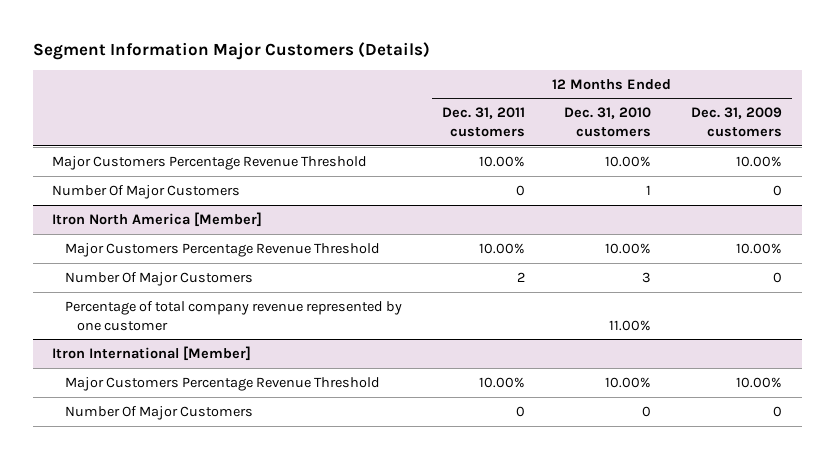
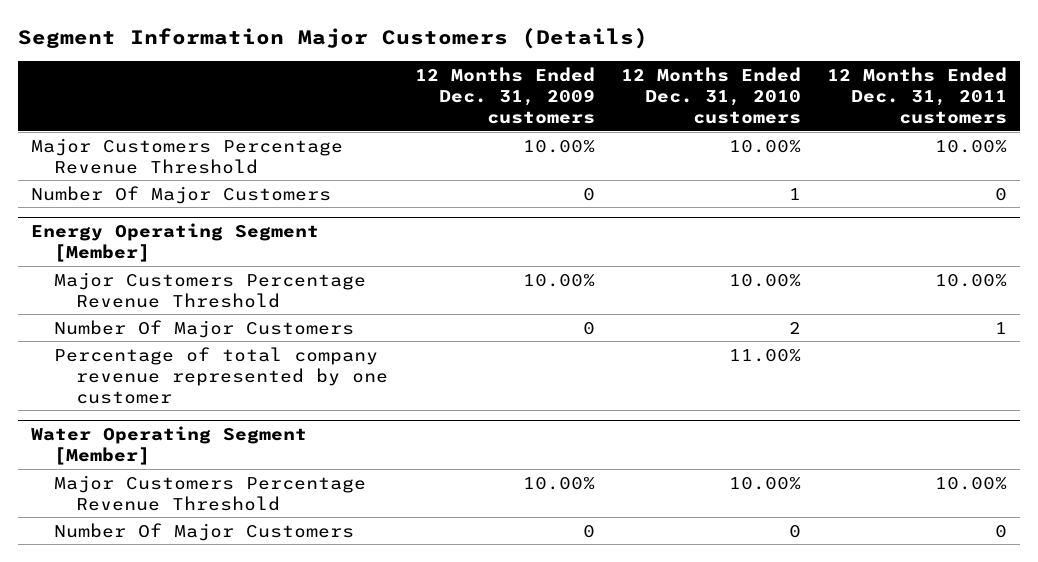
[52,211,263,227] Itron North America [Member] -> none
none -> [31,223,320,263] Energy Operating Segment [Member]
[516,271,525,282] 2 -> [995,321,1008,334] 1
[642,271,652,283] 3 -> [788,321,801,334] 2
[52,345,252,361] Itron International [Member] -> none
none -> [31,426,308,466] Water Operating Segment [Member]

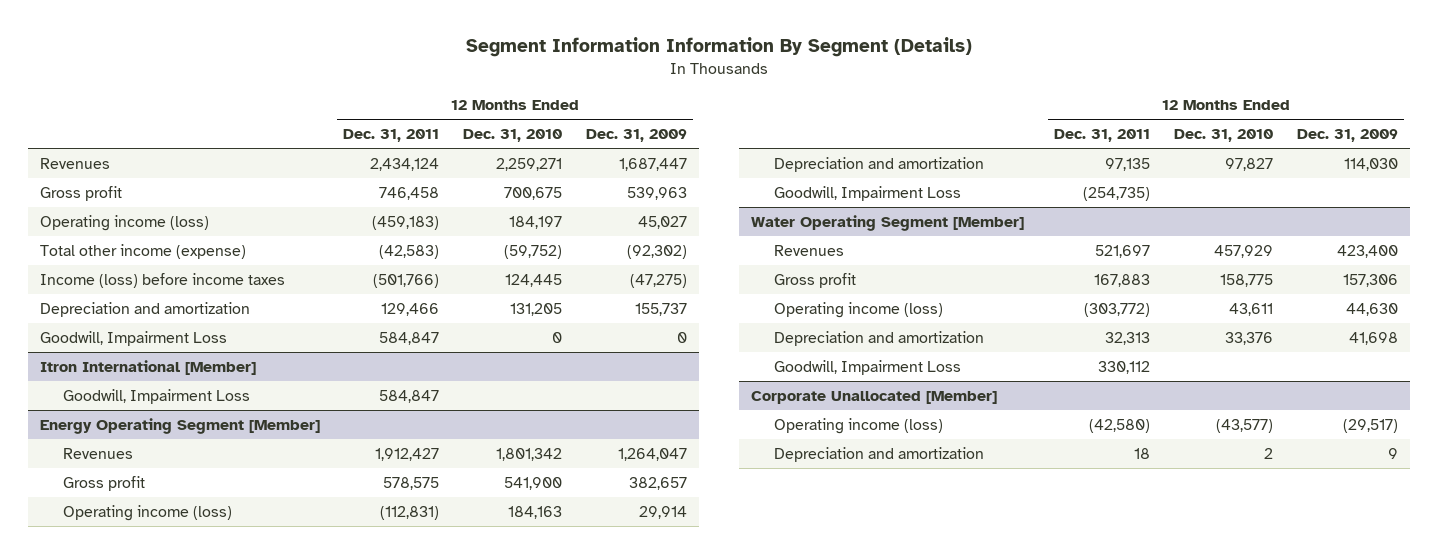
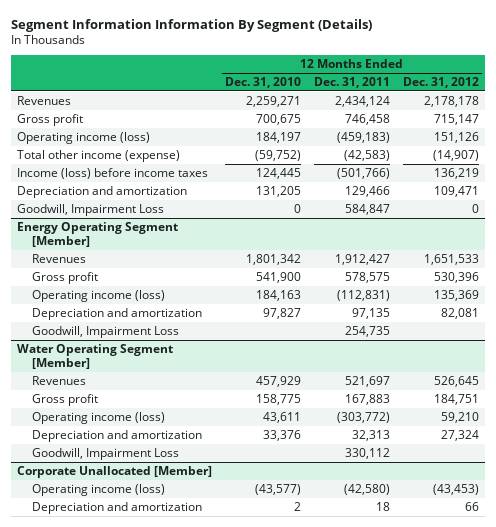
[586,129,688,143] Dec. 31, 2009 -> none
none -> [402,77,479,89] Dec. 31, 2012
[39,360,256,376] Itron International [Member] -> none
[62,389,250,405] Goodwill, Impairment Loss -> none
[1083,187,1151,202] (254,735) -> [344,325,390,337] 254,735

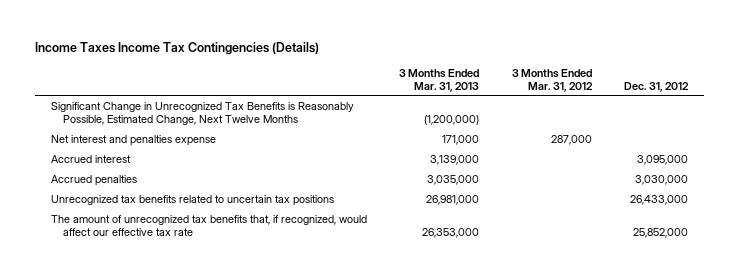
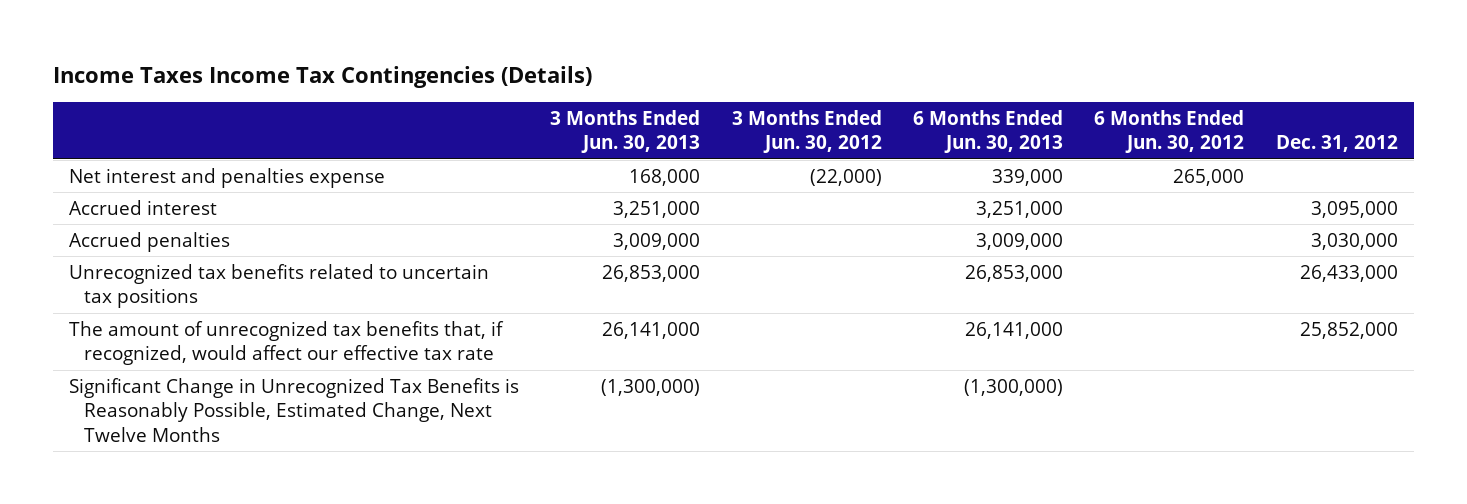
[399,68,480,92] 3 Months Ended Mar. 31, 2013 -> none
[511,68,593,92] 3 Months Ended Mar. 31, 2012 -> none
none -> [550,109,701,154] 3 Months Ended Jun. 30, 2013
none -> [731,109,882,154] 3 Months Ended Jun. 30, 2012
none -> [913,109,1064,154] 6 Months Ended Jun. 30, 2013
none -> [1094,109,1245,154] 6 Months Ended Jun. 30, 2012
[50,101,354,125] Significant Change in Unrecognized Tax Benefits is Reasonably Possible, Estimated Change, Next Twelve Months -> [68,377,519,442] Significant Change in Unrecognized Tax Benefits is Reasonably Possible, Estimated Change, Next Twelve Months

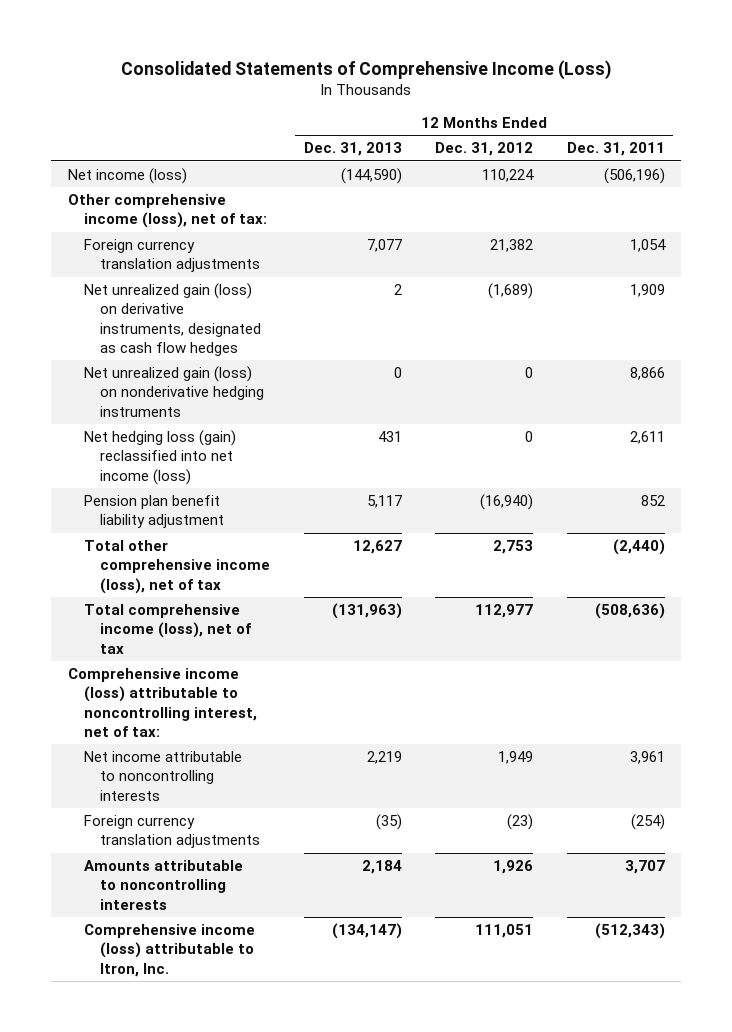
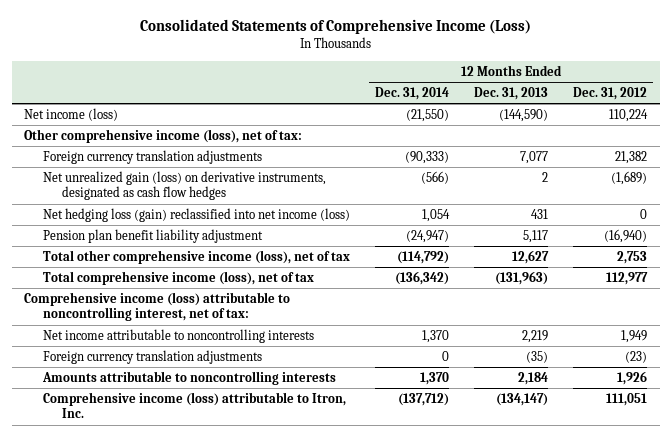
[566,142,665,157] Dec. 31, 2011 -> none
none -> [375,87,450,101] Dec. 31, 2014
[84,365,265,417] Net unrealized gain (loss) on nonderivative hedging instruments -> none

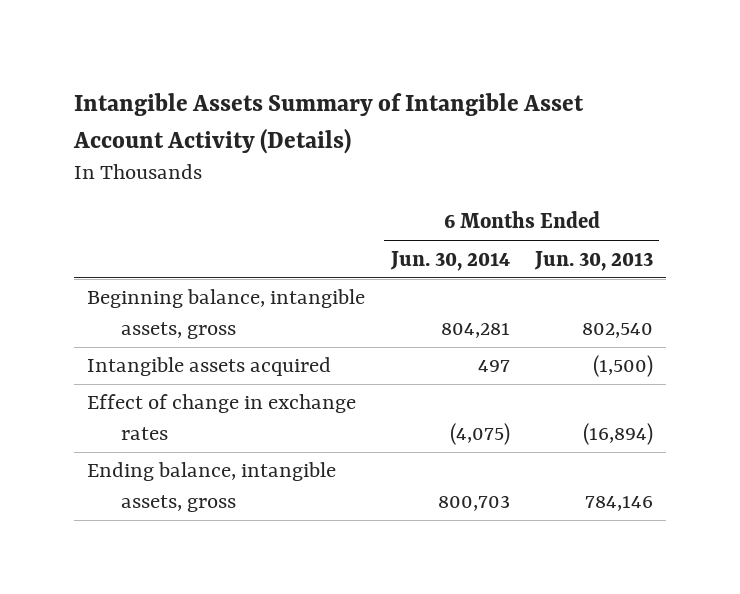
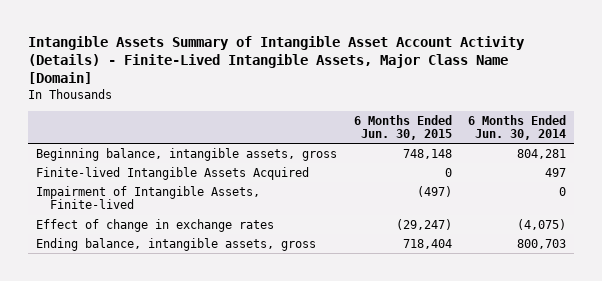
[73,92,585,154] Intangible Assets Summary of Intangible Asset Account Activity (Details) -> [28,35,526,85] Intangible Assets Summary of Intangible Asset Account Activity (Details) - Finite-Lived Intangible Assets, Major Class Name [Domain]
[534,250,654,271] Jun. 30, 2013 -> none
none -> [353,114,452,141] 6 Months Ended Jun. 30, 2015
[87,357,332,377] Intangible assets acquired -> [36,166,310,180] Finite-lived Intangible Assets Acquired
none -> [36,185,261,210] Impairment of Intangible Assets, Finite-lived

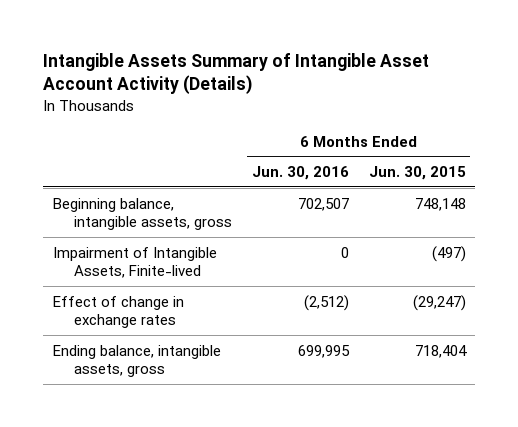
[28,35,526,85] Intangible Assets Summary of Intangible Asset Account Activity (Details) - Finite-Lived Intangible Assets, Major Class Name [Domain] -> [42,52,429,95] Intangible Assets Summary of Intangible Asset Account Activity (Details)
[467,114,566,141] 6 Months Ended Jun. 30, 2014 -> none
none -> [251,165,349,180] Jun. 30, 2016
[36,166,310,180] Finite-lived Intangible Assets Acquired -> none

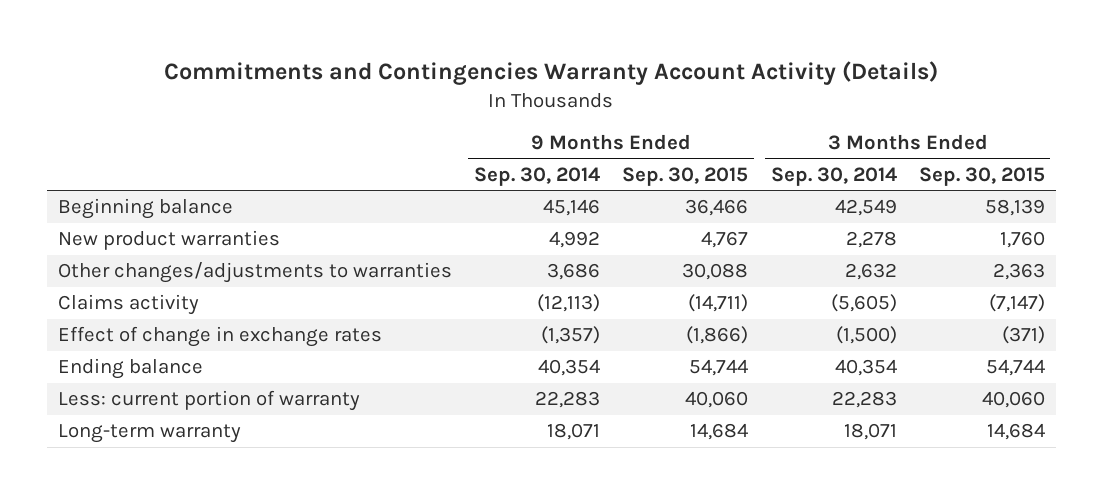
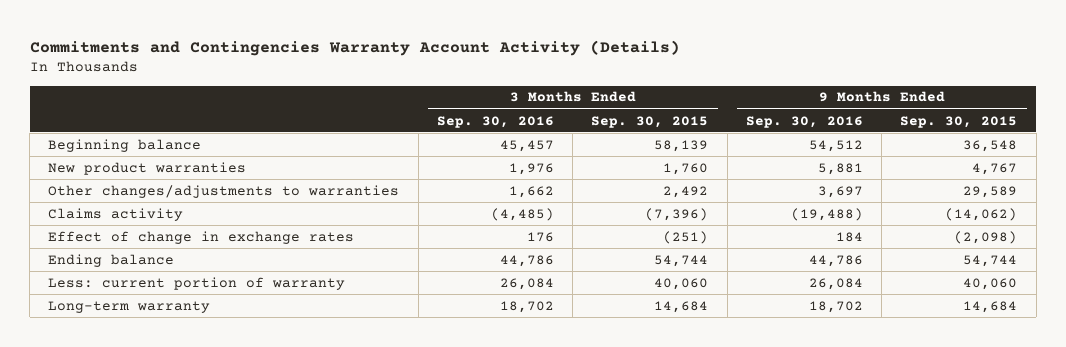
[473,167,600,187] Sep. 30, 2014 -> none
[770,167,897,187] Sep. 30, 2014 -> none
none -> [436,115,554,128] Sep. 30, 2016
none -> [745,115,863,128] Sep. 30, 2016
[685,199,749,217] 36,466 -> [963,139,1018,152] 36,548
[682,263,749,281] 30,088 -> [963,185,1018,198] 29,589
[992,263,1045,281] 2,363 -> [663,185,709,198] 2,492
[688,294,749,313] (14,711) -> [945,207,1018,221] (14,062)
[988,294,1045,313] (7,147) -> [645,207,709,221] (7,396)
[686,326,749,345] (1,866) -> [954,230,1018,244] (2,098)
[1001,326,1045,345] (371) -> [663,230,709,244] (251)

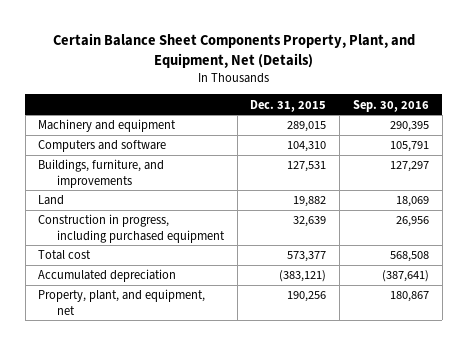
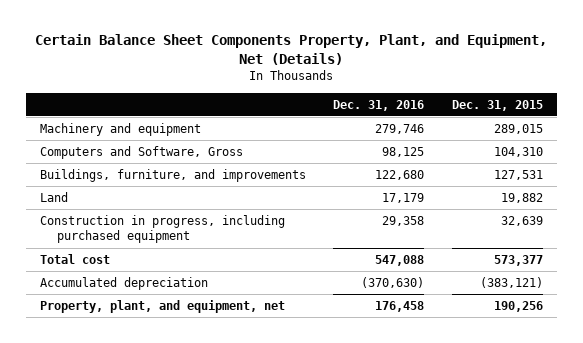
[352,99,429,112] Sep. 30, 2016 -> none
none -> [333,99,425,111] Dec. 31, 2016
[38,140,167,153] Computers and software -> [39,146,243,160] Computers and Software, Gross

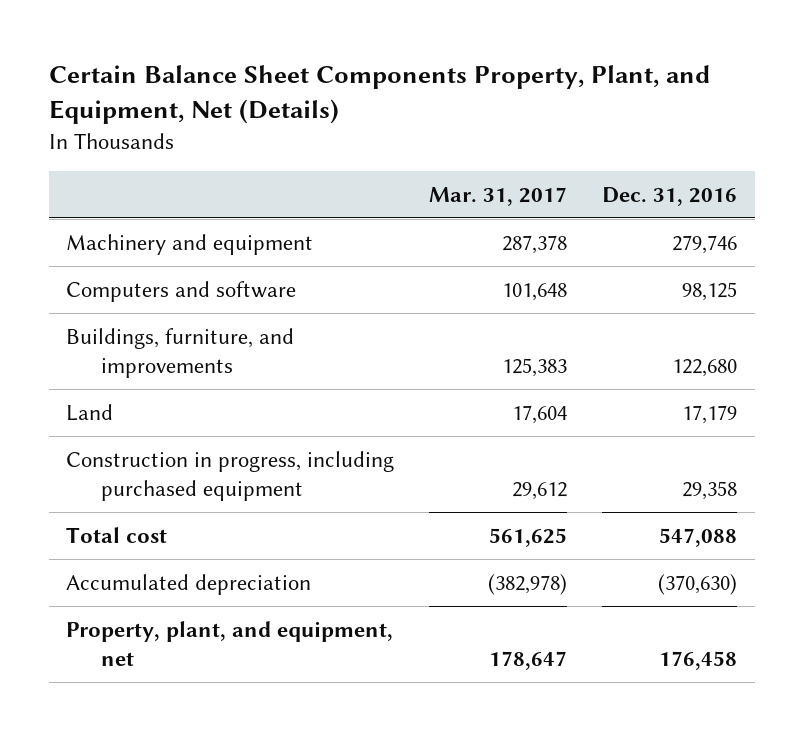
[452,99,544,111] Dec. 31, 2015 -> none
none -> [429,186,568,206] Mar. 31, 2017
[39,146,243,160] Computers and Software, Gross -> [66,280,297,302] Computers and software

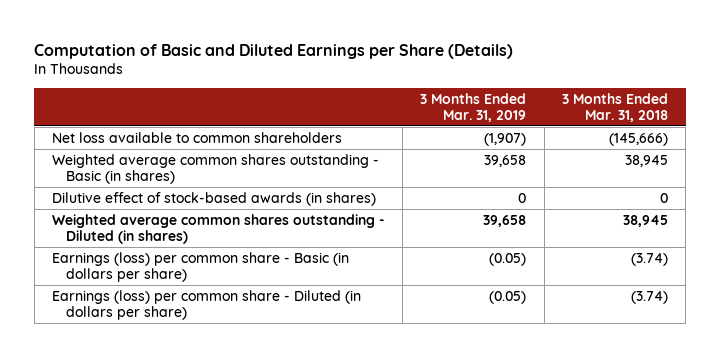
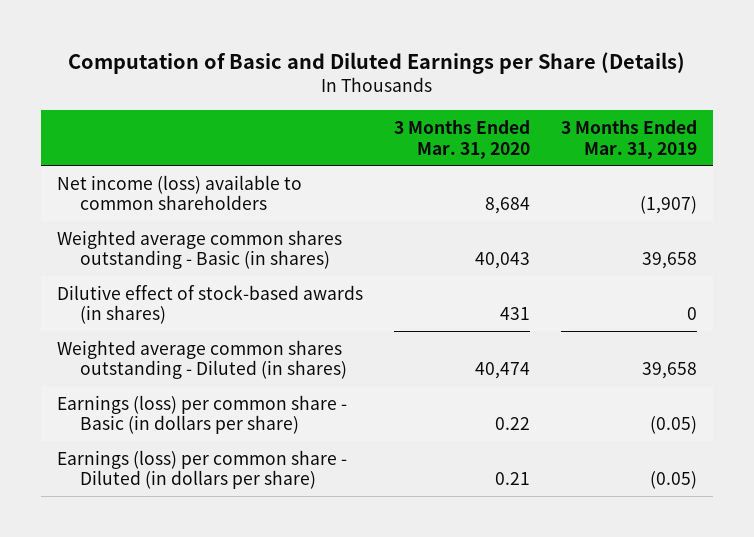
[561,92,668,122] 3 Months Ended Mar. 31, 2018 -> none
none -> [394,119,531,159] 3 Months Ended Mar. 31, 2020
[51,131,342,143] Net loss available to common shareholders -> [56,174,302,211] Net income (loss) available to common shareholders

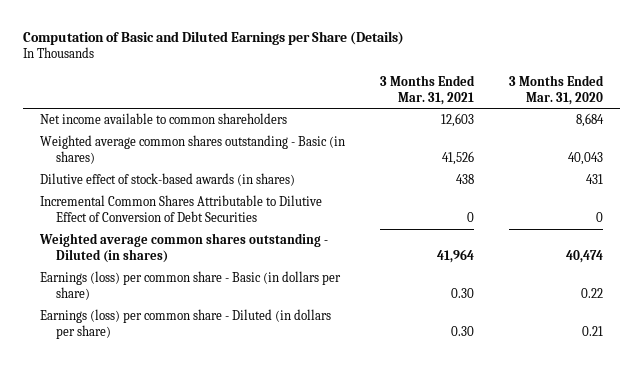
[561,119,698,159] 3 Months Ended Mar. 31, 2019 -> none
none -> [379,75,475,105] 3 Months Ended Mar. 31, 2021
[56,174,302,211] Net income (loss) available to common shareholders -> [39,113,287,125] Net income available to common shareholders
none -> [39,195,322,222] Incremental Common Shares Attributable to Dilutive Effect of Conversion of Debt Securities

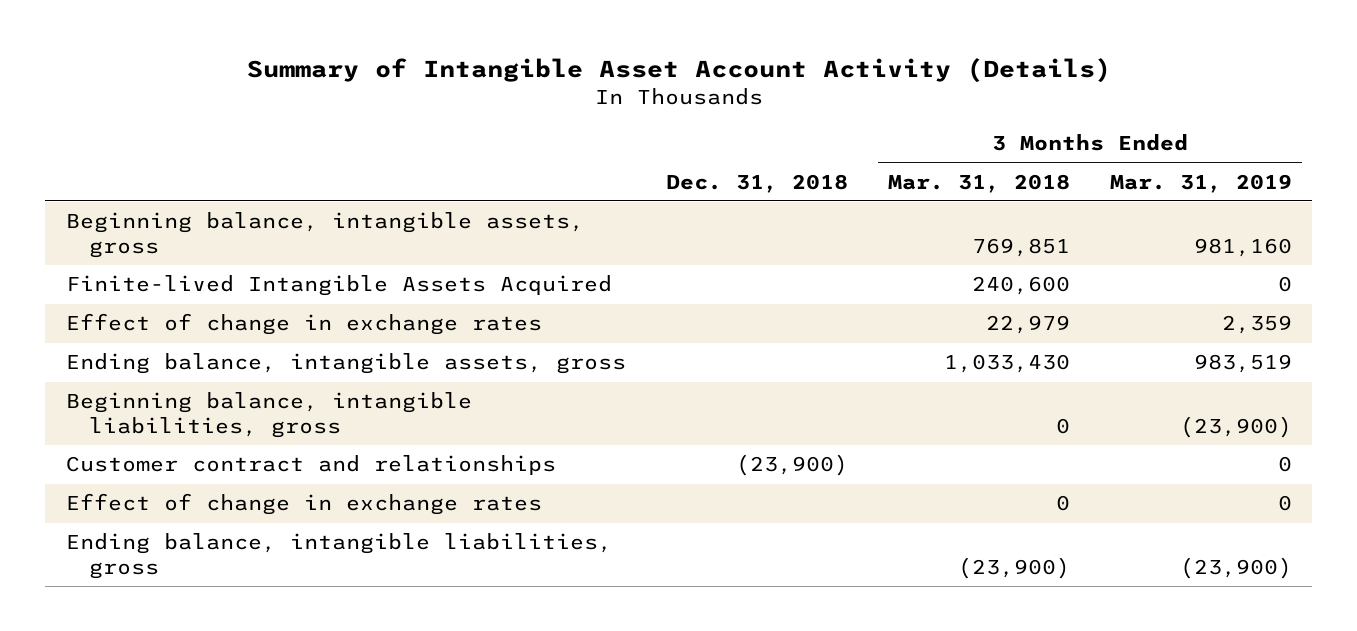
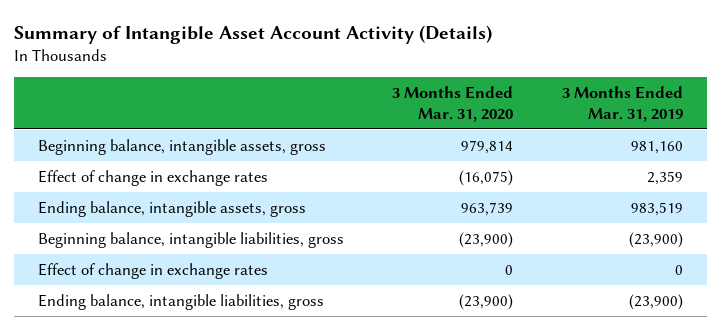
[665,173,848,193] Dec. 31, 2018 -> none
[887,173,1070,193] Mar. 31, 2018 -> none
none -> [392,86,514,122] 3 Months Ended Mar. 31, 2020
[65,275,612,297] Finite-lived Intangible Assets Acquired -> none
[65,455,556,476] Customer contract and relationships -> none

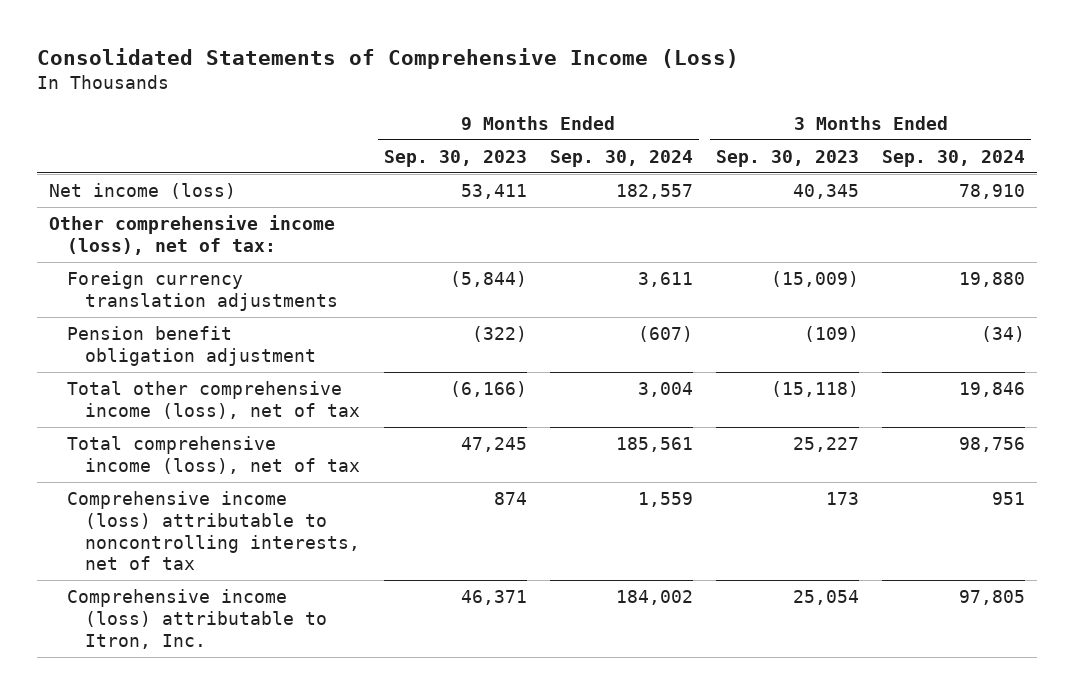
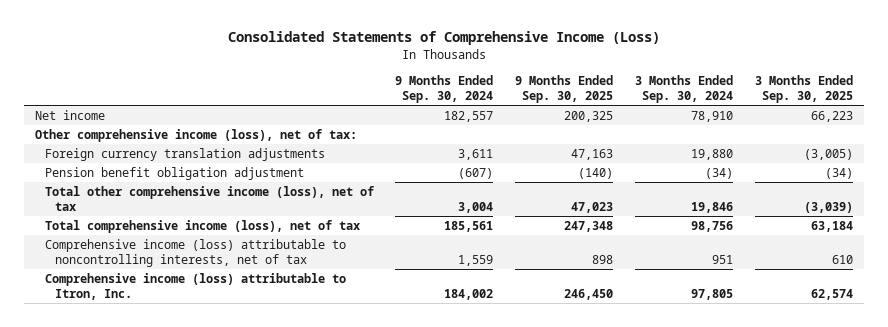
[383,149,527,167] Sep. 30, 2023 -> none
[716,149,860,167] Sep. 30, 2023 -> none
none -> [515,74,614,103] 9 Months Ended Sep. 30, 2025
none -> [755,74,854,103] 3 Months Ended Sep. 30, 2025
[49,182,237,199] Net income (loss) -> [34,110,105,121] Net income

